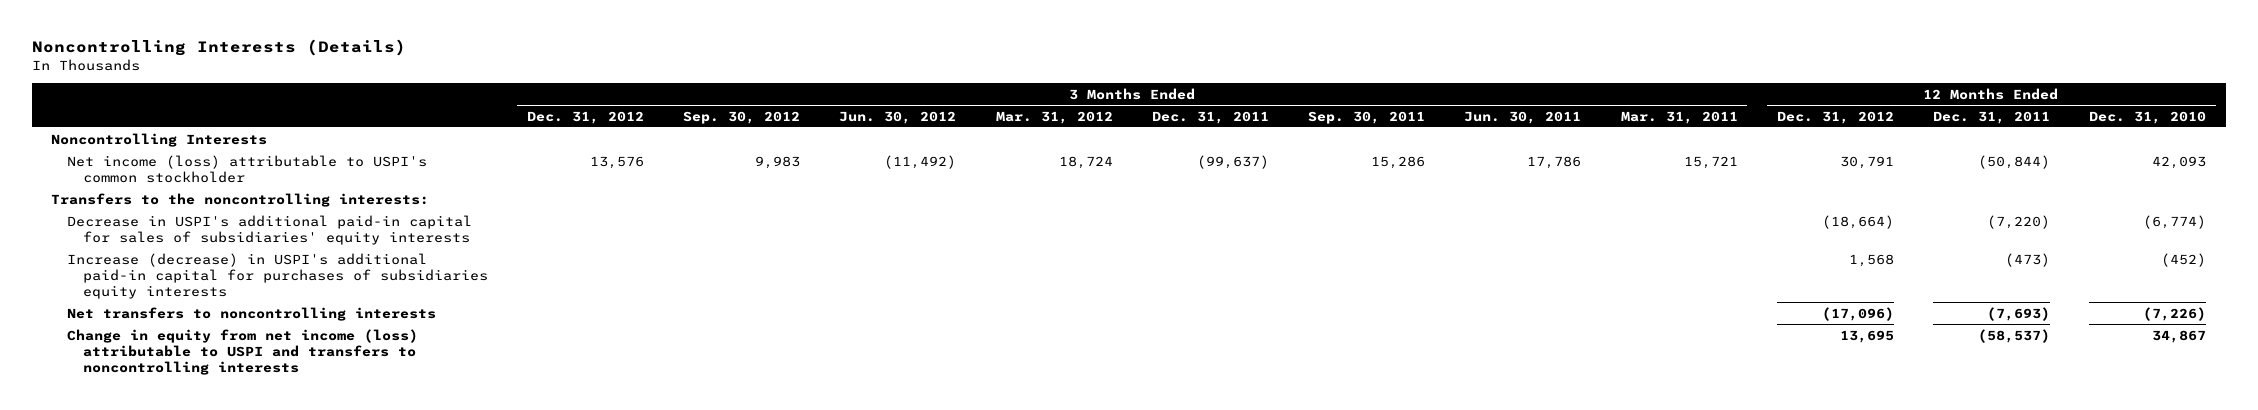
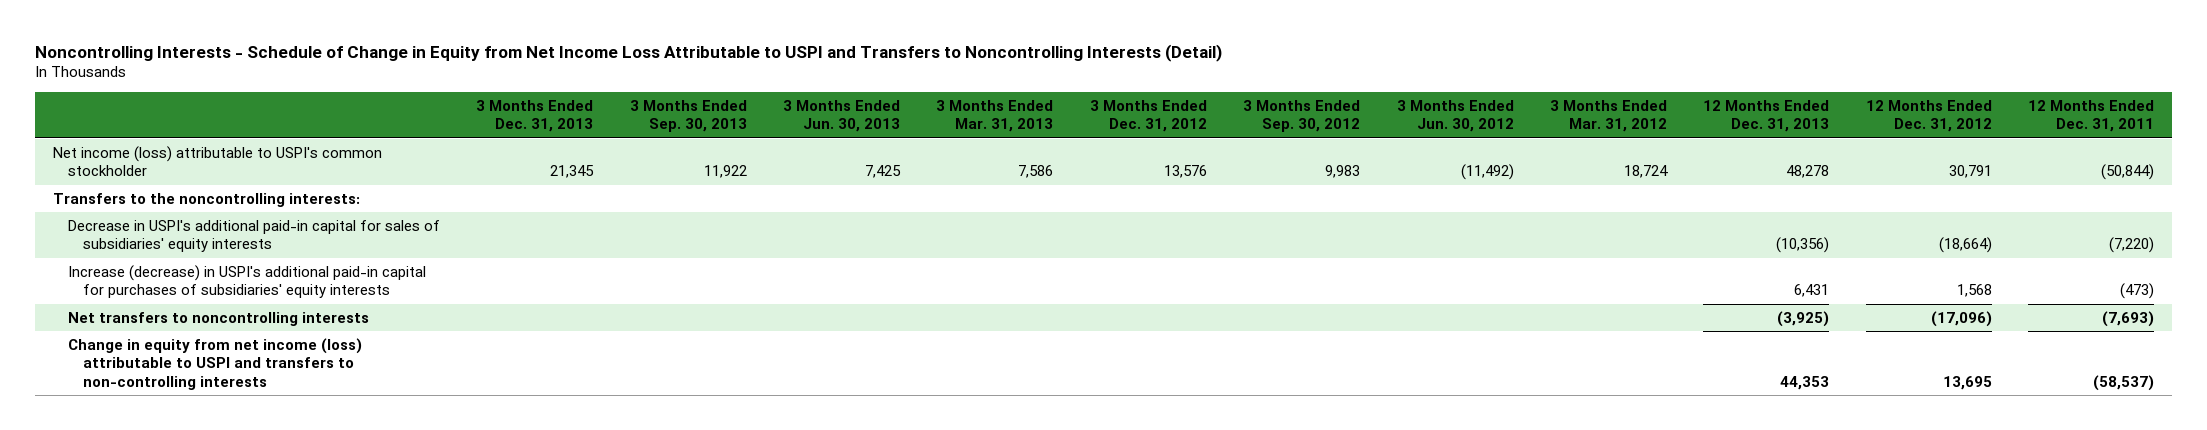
[31,39,406,57] Noncontrolling Interests (Details) -> [34,43,1222,62] Noncontrolling Interests - Schedule of Change in Equity from Net Income Loss Attributable to USPI and Transfers to Noncontrolling Interests (Detail)
[1151,110,1269,124] Dec. 31, 2011 -> none
[1308,110,1426,124] Sep. 30, 2011 -> none
[1464,110,1582,124] Jun. 30, 2011 -> none
[1620,110,1738,124] Mar. 31, 2011 -> none
[2089,110,2207,124] Dec. 31, 2010 -> none
none -> [476,100,594,133] 3 Months Ended Dec. 31, 2013
none -> [629,100,747,133] 3 Months Ended Sep. 30, 2013
none -> [783,100,901,133] 3 Months Ended Jun. 30, 2013
none -> [936,100,1054,133] 3 Months Ended Mar. 31, 2013
none -> [1703,100,1830,133] 12 Months Ended Dec. 31, 2013
[51,132,268,147] Noncontrolling Interests -> none
[67,252,488,300] Increase (decrease) in USPI's additional paid-in capital for purchases of subsidiaries equity interests -> [67,264,426,299] Increase (decrease) in USPI's additional paid-in capital for purchases of subsidiaries' equity interests
[67,328,419,376] Change in equity from net income (loss) attributable to USPI and transfers to noncontrolling interests -> [67,337,362,390] Change in equity from net income (loss) attributable to USPI and transfers to non-controlling interests

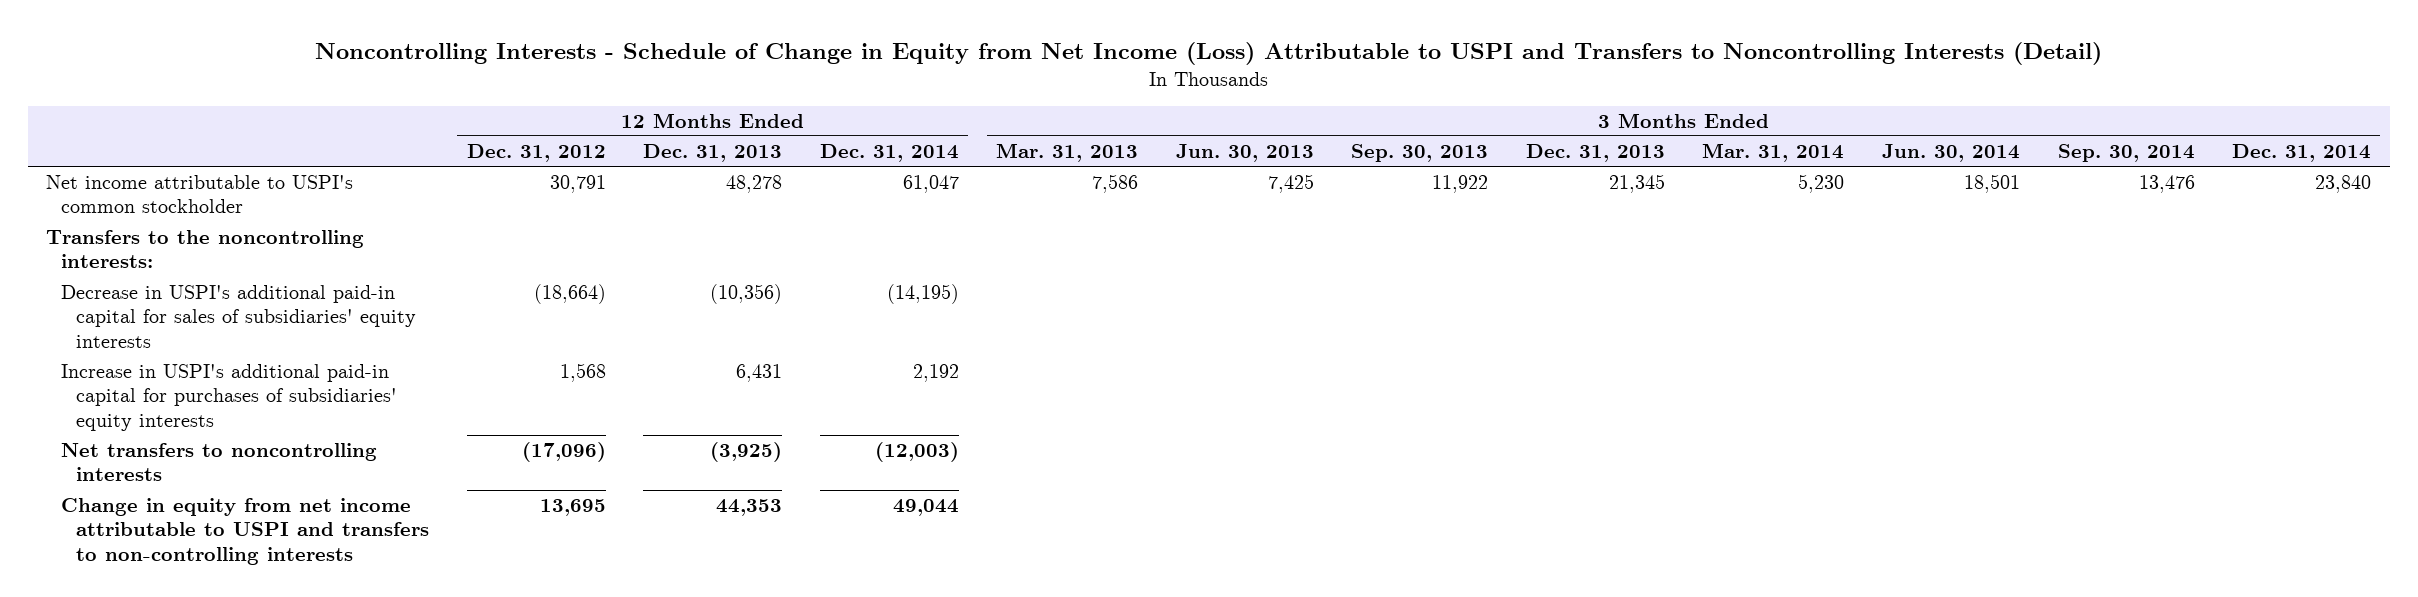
[34,43,1222,62] Noncontrolling Interests - Schedule of Change in Equity from Net Income Loss Attributable to USPI and Transfers to Noncontrolling Interests (Detail) -> [314,41,2102,65] Noncontrolling Interests - Schedule of Change in Equity from Net Income (Loss) Attributable to USPI and Transfers to Noncontrolling Interests (Detail)
[1089,100,1207,133] 3 Months Ended Dec. 31, 2012 -> none
[1243,100,1361,133] 3 Months Ended Sep. 30, 2012 -> none
[1396,100,1514,133] 3 Months Ended Jun. 30, 2012 -> none
[1549,100,1667,133] 3 Months Ended Mar. 31, 2012 -> none
[2028,100,2155,133] 12 Months Ended Dec. 31, 2011 -> none
none -> [819,144,959,163] Dec. 31, 2014
none -> [1702,143,1845,163] Mar. 31, 2014
none -> [1882,144,2021,163] Jun. 30, 2014
none -> [2057,144,2195,163] Sep. 30, 2014
none -> [2232,144,2372,163] Dec. 31, 2014
[52,145,382,177] Net income (loss) attributable to USPI's common stockholder -> [46,175,354,214] Net income attributable to USPI's common stockholder
[67,264,426,299] Increase (decrease) in USPI's additional paid-in capital for purchases of subsidiaries' equity interests -> [61,364,398,431] Increase in USPI's additional paid-in capital for purchases of subsidiaries' equity interests
[67,337,362,390] Change in equity from net income (loss) attributable to USPI and transfers to non-controlling interests -> [61,498,430,565] Change in equity from net income attributable to USPI and transfers to non-controlling interests

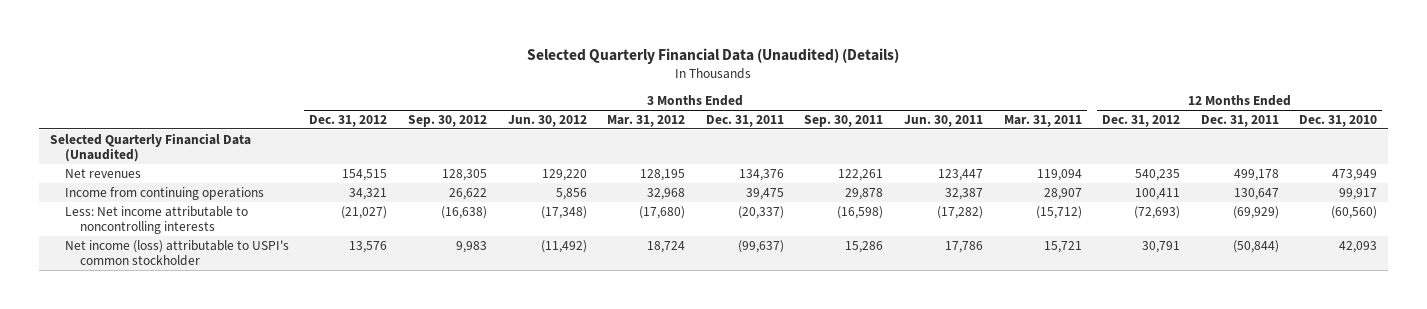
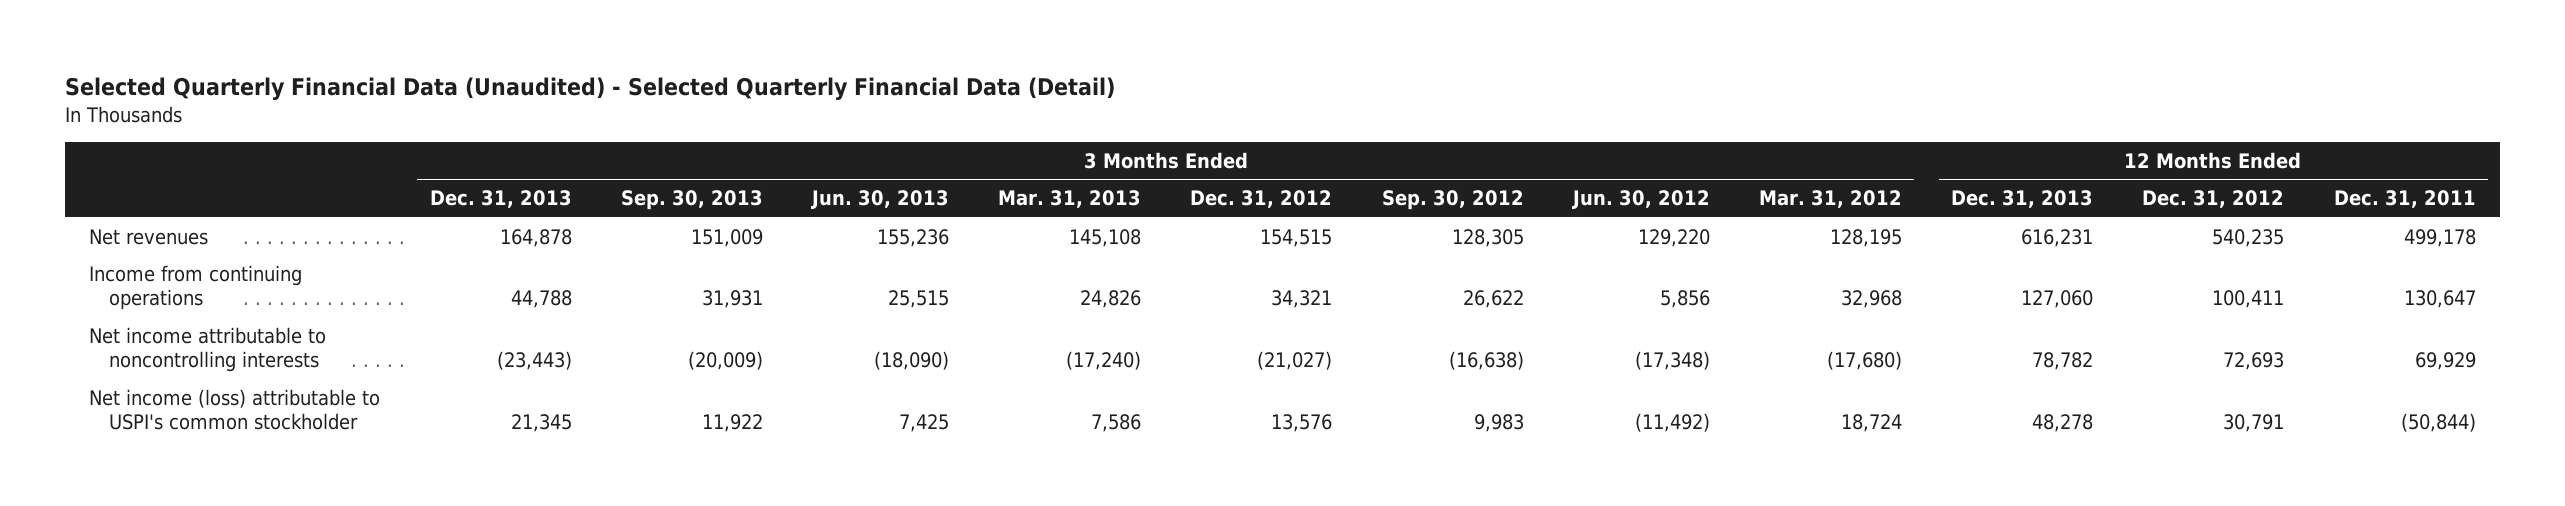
[527,47,900,64] Selected Quarterly Financial Data (Unaudited) (Details) -> [64,77,1115,101] Selected Quarterly Financial Data (Unaudited) - Selected Quarterly Financial Data (Detail)
[705,114,784,127] Dec. 31, 2011 -> none
[804,114,884,127] Sep. 30, 2011 -> none
[903,114,983,127] Jun. 30, 2011 -> none
[1003,114,1082,127] Mar. 31, 2011 -> none
[1299,114,1378,127] Dec. 31, 2010 -> none
none -> [429,190,572,209] Dec. 31, 2013
none -> [620,190,763,211] Sep. 30, 2013
none -> [810,190,949,210] Jun. 30, 2013
none -> [998,190,1142,209] Mar. 31, 2013
none -> [1951,190,2094,209] Dec. 31, 2013
[49,132,251,163] Selected Quarterly Financial Data (Unaudited) -> none
[64,205,248,235] Less: Net income attributable to noncontrolling interests -> [89,326,327,373] Net income attributable to noncontrolling interests
[1134,205,1181,219] (72,693) -> [2223,352,2285,371] 72,693
[1232,205,1279,219] (69,929) -> [2414,352,2476,371] 69,929

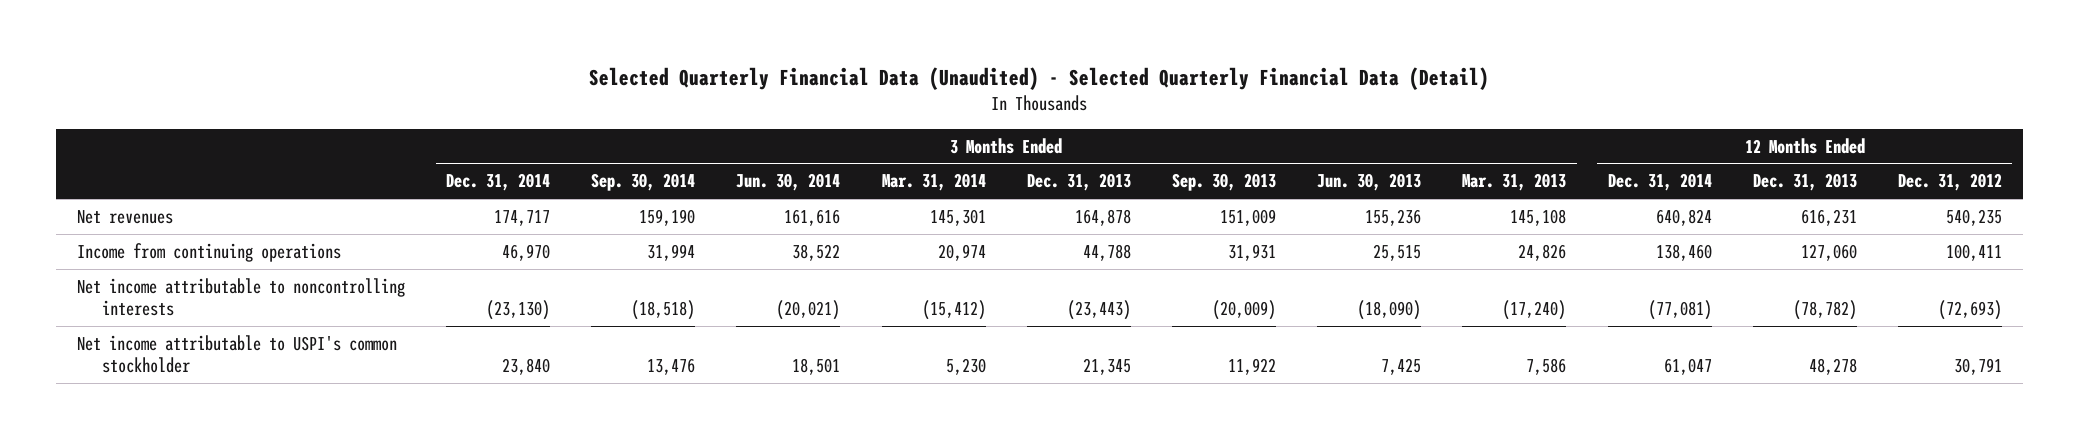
[1190,190,1333,209] Dec. 31, 2012 -> none
[1381,190,1524,211] Sep. 30, 2012 -> none
[1571,190,1710,210] Jun. 30, 2012 -> none
[1759,190,1903,209] Mar. 31, 2012 -> none
[2333,190,2476,209] Dec. 31, 2011 -> none
none -> [445,173,550,192] Dec. 31, 2014
none -> [591,173,696,192] Sep. 30, 2014
none -> [736,173,841,192] Jun. 30, 2014
none -> [881,173,986,192] Mar. 31, 2014
none -> [1607,173,1712,192] Dec. 31, 2014
[2032,352,2094,371] 78,782 -> [1792,300,1857,321] (78,782)
[2223,352,2285,371] 72,693 -> [1938,300,2003,321] (72,693)
[89,388,381,431] Net income (loss) attributable to USPI's common stockholder -> [76,334,397,374] Net income attributable to USPI's common stockholder

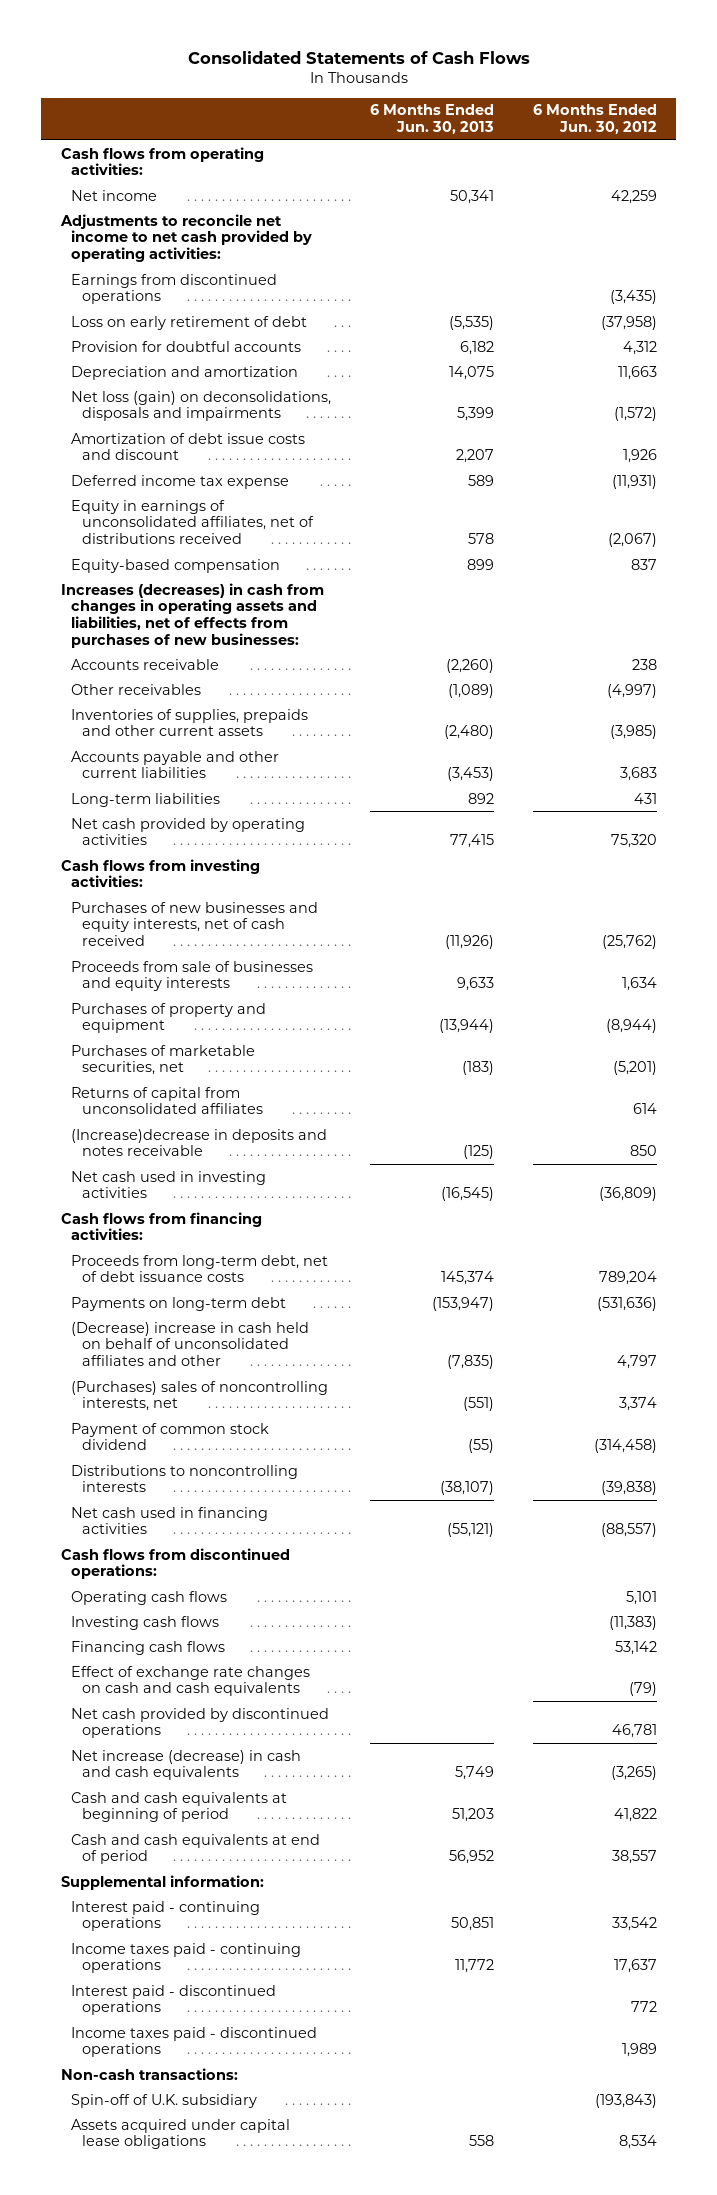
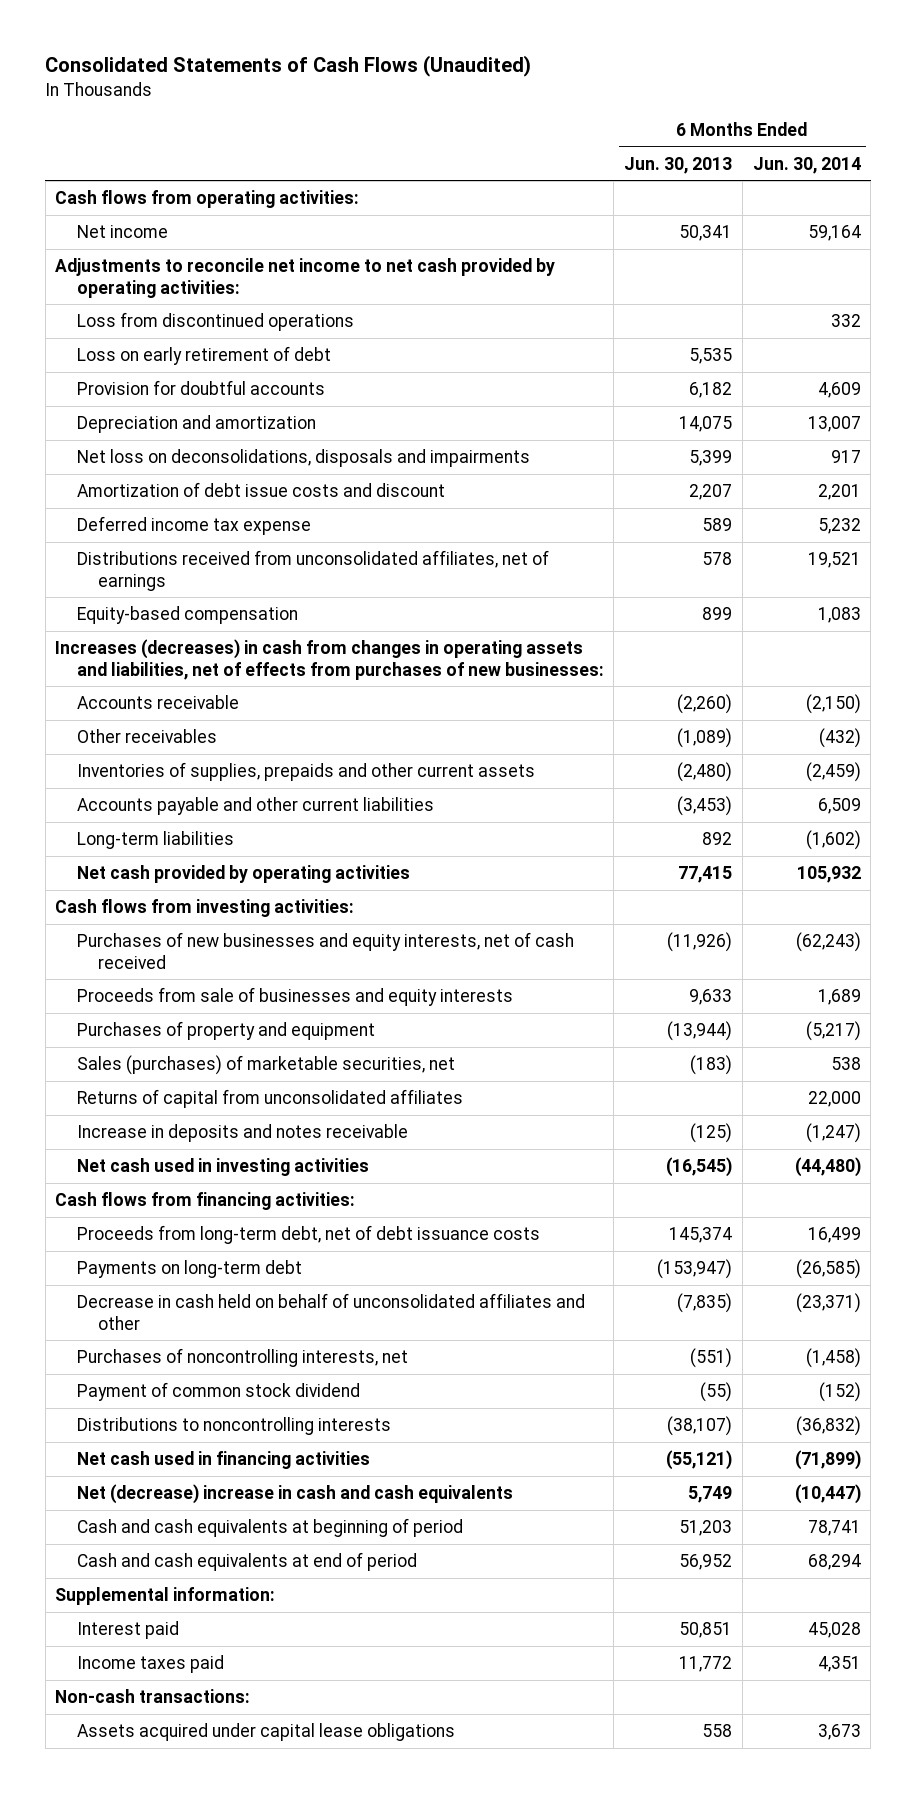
[187,50,530,64] Consolidated Statements of Cash Flows -> [45,55,532,78] Consolidated Statements of Cash Flows (Unaudited)
[532,104,657,135] 6 Months Ended Jun. 30, 2012 -> none
none -> [752,156,861,174] Jun. 30, 2014
[71,273,278,305] Earnings from discontinued operations -> [76,311,354,331] Loss from discontinued operations
[448,315,494,330] (5,535) -> [689,347,733,364] 5,535
[71,390,332,422] Net loss (gain) on deconsolidations, disposals and impairments -> [76,448,530,467] Net loss on deconsolidations, disposals and impairments
[71,499,314,545] Equity in earnings of unconsolidated affiliates, net of distributions received -> [76,549,549,591] Distributions received from unconsolidated affiliates, net of earnings
[71,1044,256,1076] Purchases of marketable securities, net -> [76,1054,455,1075] Sales (purchases) of marketable securities, net
[71,1128,328,1157] (Increase)decrease in deposits and notes receivable -> [76,1123,408,1142] Increase in deposits and notes receivable
[71,1321,310,1367] (Decrease) increase in cash held on behalf of unconsolidated affiliates and other -> [76,1292,585,1330] Decrease in cash held on behalf of unconsolidated affiliates and other
[71,1380,329,1412] (Purchases) sales of noncontrolling interests, net -> [76,1347,408,1367] Purchases of noncontrolling interests, net
[60,1547,290,1580] Cash flows from discontinued operations: -> none
[71,1590,228,1605] Operating cash flows -> none
[71,1615,220,1630] Investing cash flows -> none
[71,1640,226,1655] Financing cash flows -> none
[71,1665,311,1697] Effect of exchange rate changes on cash and cash equivalents -> none
[71,1707,330,1739] Net cash provided by discontinued operations -> none
[71,1749,302,1781] Net increase (decrease) in cash and cash equivalents -> [76,1483,513,1504] Net (decrease) increase in cash and cash equivalents
[71,1984,277,2016] Interest paid - discontinued operations -> none
[71,2026,318,2058] Income taxes paid - discontinued operations -> none
[71,1900,261,1932] Interest paid - continuing operations -> [76,1620,179,1639] Interest paid
[71,1942,302,1974] Income taxes paid - continuing operations -> [76,1654,224,1673] Income taxes paid
[71,2093,258,2108] Spin-off of U.K. subsidiary -> none

